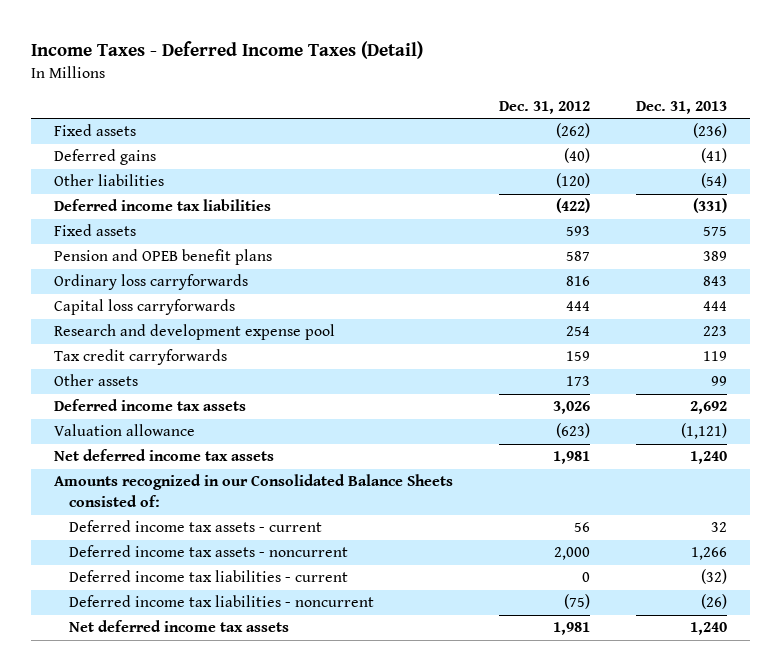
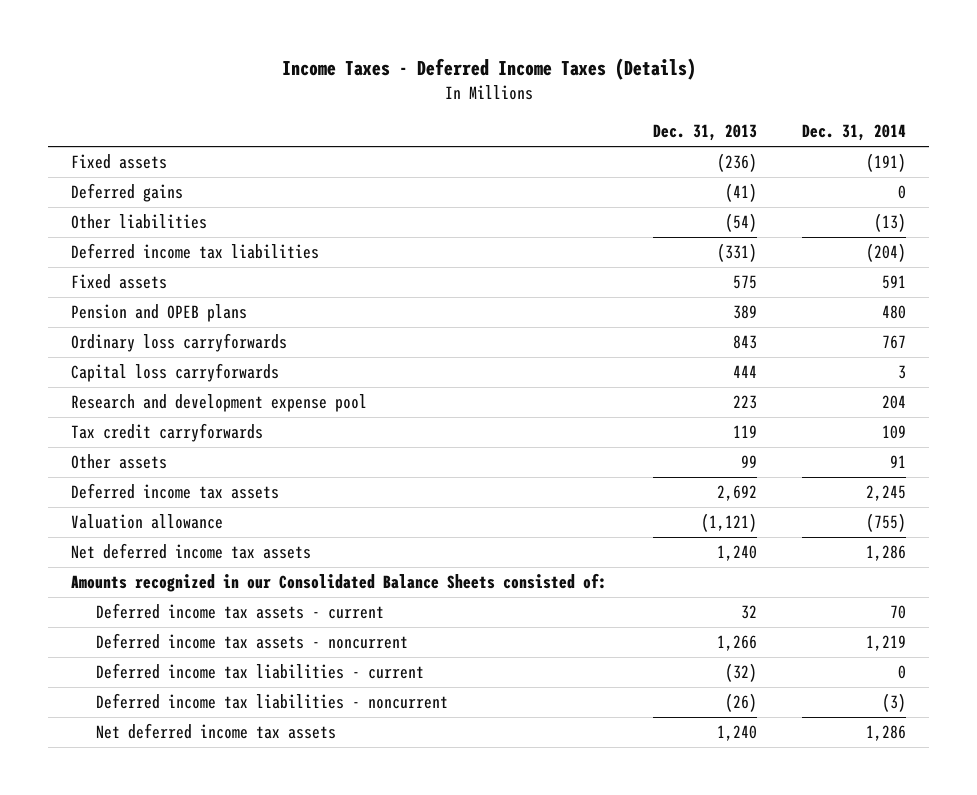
[31,41,424,60] Income Taxes - Deferred Income Taxes (Detail) -> [281,58,696,81] Income Taxes - Deferred Income Taxes (Details)
[499,100,591,114] Dec. 31, 2012 -> none
none -> [802,124,907,142] Dec. 31, 2014
[54,249,273,266] Pension and OPEB benefit plans -> [70,304,247,323] Pension and OPEB plans

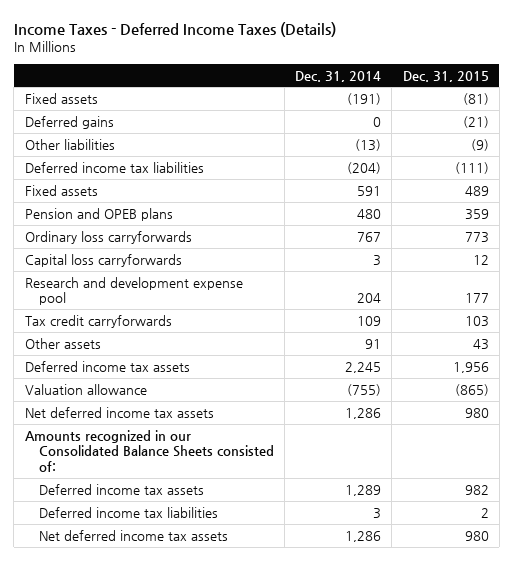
[652,124,757,142] Dec. 31, 2013 -> none
none -> [402,70,489,82] Dec. 31, 2015
[95,603,384,620] Deferred income tax assets - current -> none
[95,663,424,680] Deferred income tax liabilities - current -> none
[95,633,408,650] Deferred income tax assets - noncurrent -> [39,483,205,495] Deferred income tax assets
[866,635,907,652] 1,219 -> [345,484,382,496] 1,289
[95,693,448,710] Deferred income tax liabilities - noncurrent -> [39,506,219,518] Deferred income tax liabilities
[882,693,907,713] (3) -> [373,507,382,519] 3

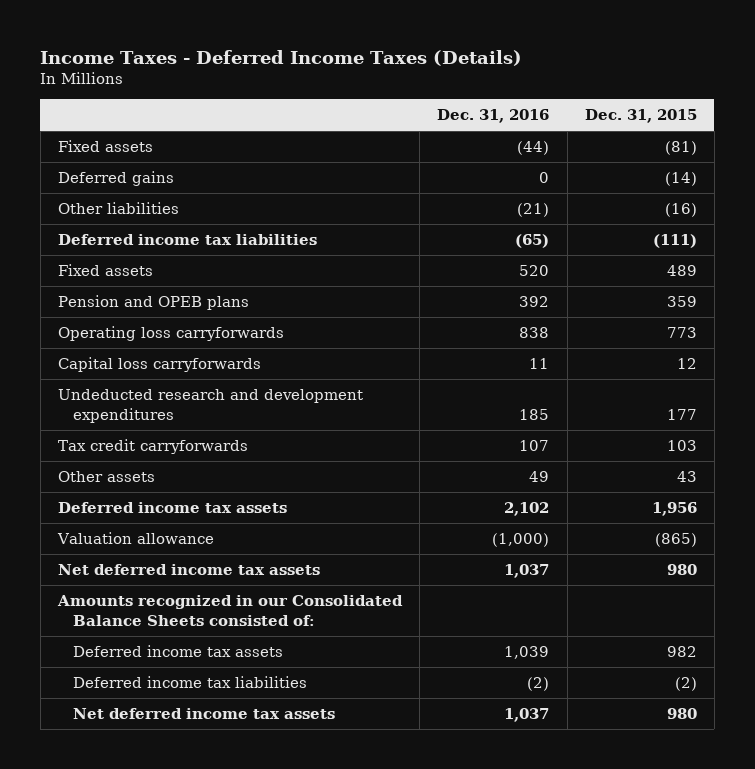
[295,70,382,82] Dec. 31, 2014 -> none
none -> [437,109,550,124] Dec. 31, 2016
[462,115,489,128] (21) -> [664,172,697,187] (14)
[470,138,489,151] (9) -> [664,203,697,218] (16)
[24,230,192,244] Ordinary loss carryforwards -> [57,326,284,342] Operating loss carryforwards
[24,276,243,306] Research and development expense pool -> [57,389,363,423] Undeducted research and development expenditures
[480,507,489,518] 2 -> [674,677,697,692] (2)

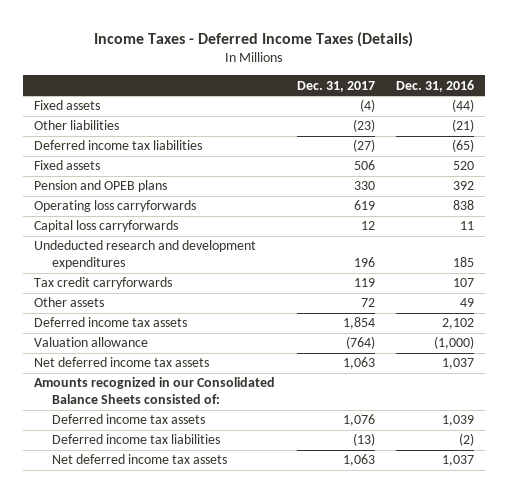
[584,109,697,124] Dec. 31, 2015 -> none
none -> [296,80,375,92] Dec. 31, 2017
[57,171,174,187] Deferred gains -> none

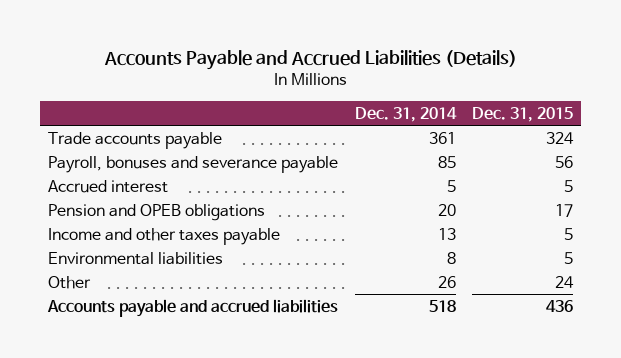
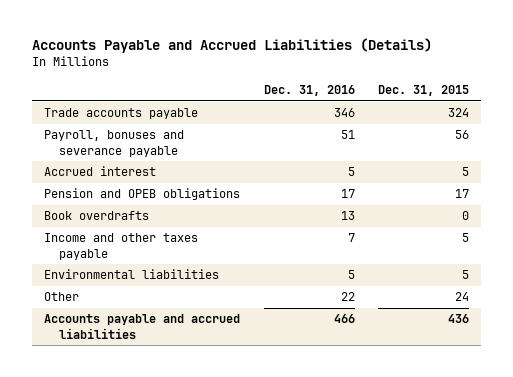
[354,106,457,122] Dec. 31, 2014 -> none
none -> [263,84,355,96] Dec. 31, 2016
none -> [43,211,149,221] Book overdrafts

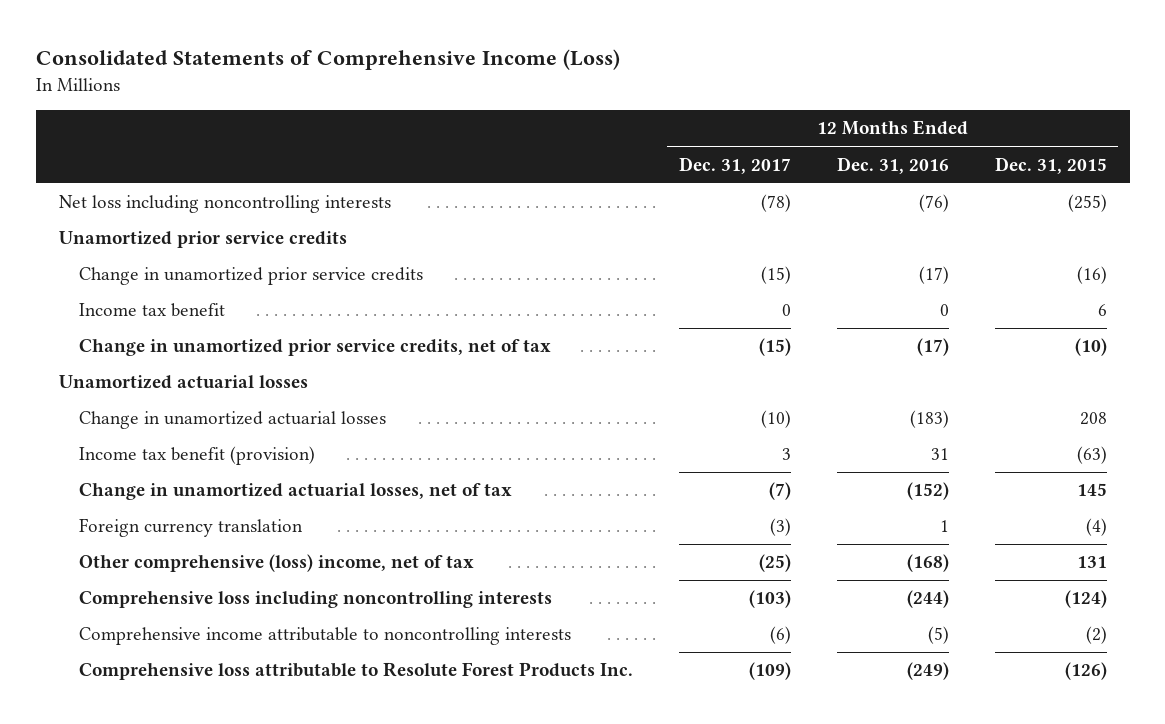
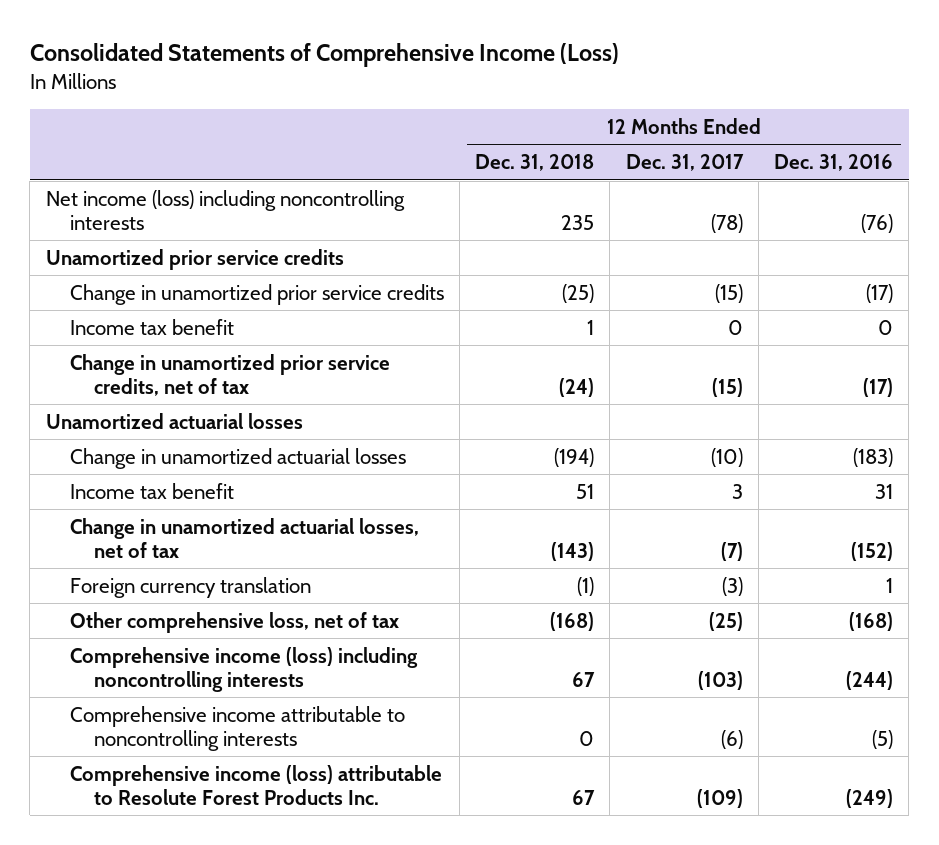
[994,156,1107,174] Dec. 31, 2015 -> none
none -> [475,153,595,171] Dec. 31, 2018
[58,195,391,214] Net loss including noncontrolling interests -> [45,189,405,230] Net income (loss) including noncontrolling interests
[78,446,315,466] Income tax benefit (provision) -> [69,482,234,499] Income tax benefit
[78,554,474,573] Other comprehensive (loss) income, net of tax -> [69,611,399,633] Other comprehensive loss, net of tax
[78,591,552,609] Comprehensive loss including noncontrolling interests -> [69,646,418,692] Comprehensive income (loss) including noncontrolling interests
[78,662,633,681] Comprehensive loss attributable to Resolute Forest Products Inc. -> [69,764,442,805] Comprehensive income (loss) attributable to Resolute Forest Products Inc.

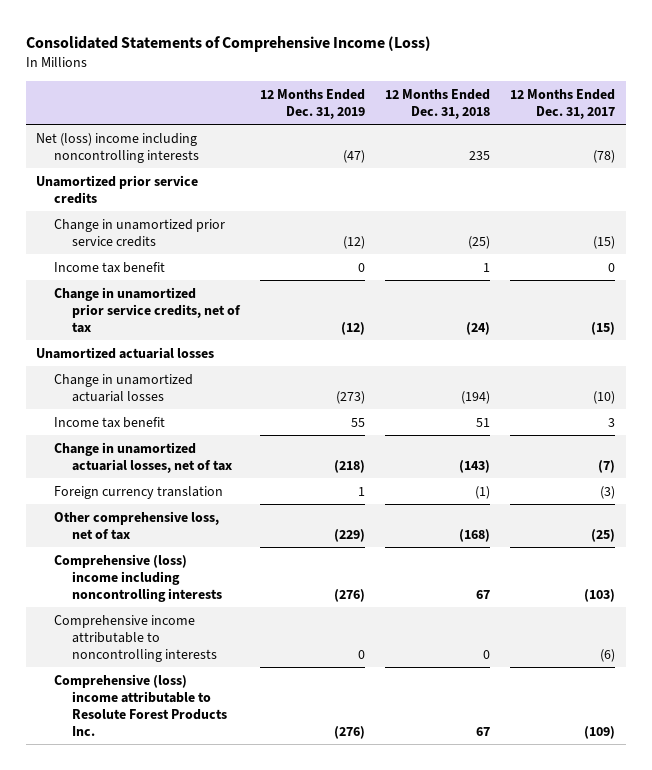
[774,153,894,171] Dec. 31, 2016 -> none
none -> [260,88,366,119] 12 Months Ended Dec. 31, 2019
[45,189,405,230] Net income (loss) including noncontrolling interests -> [36,132,200,163] Net (loss) income including noncontrolling interests
[69,646,418,692] Comprehensive income (loss) including noncontrolling interests -> [54,553,223,602] Comprehensive (loss) income including noncontrolling interests
[69,764,442,805] Comprehensive income (loss) attributable to Resolute Forest Products Inc. -> [54,673,228,736] Comprehensive (loss) income attributable to Resolute Forest Products Inc.

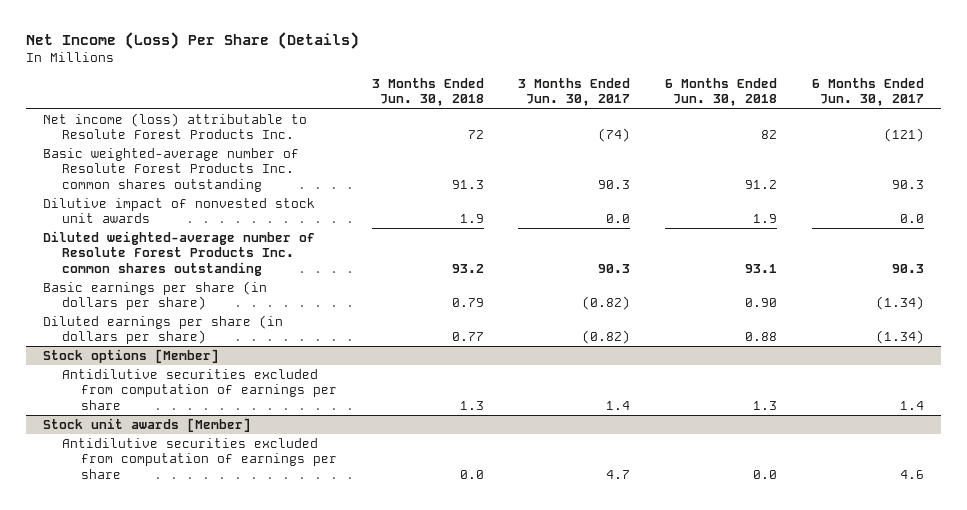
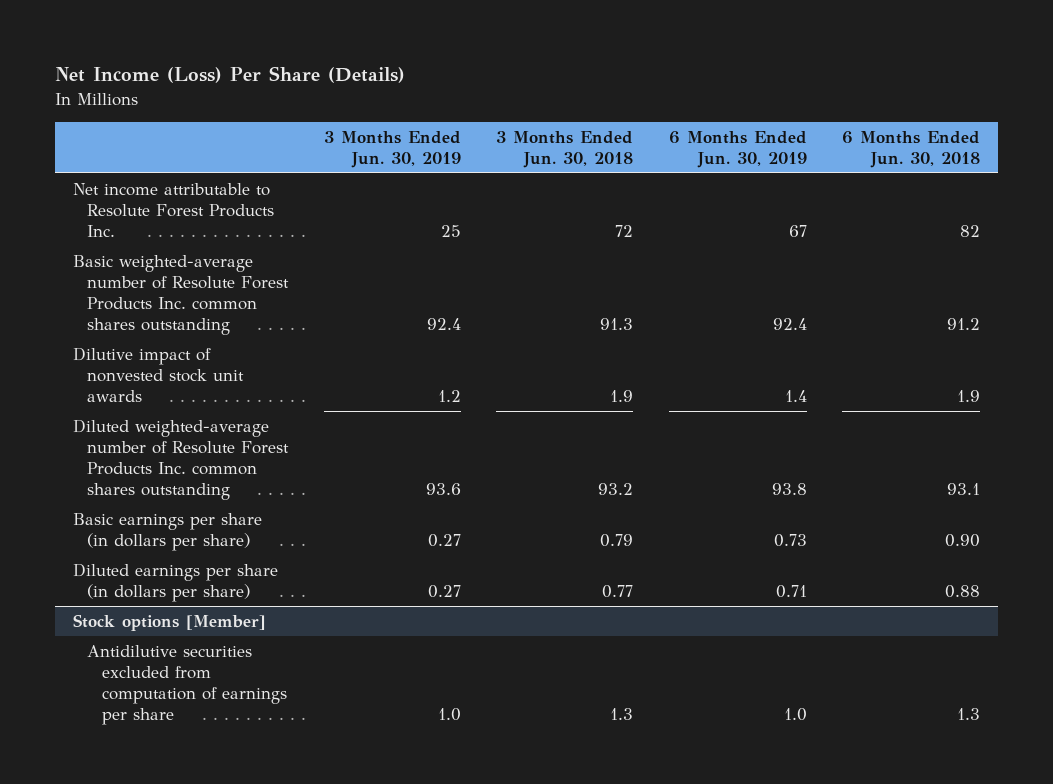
[518,77,631,107] 3 Months Ended Jun. 30, 2017 -> none
[812,77,925,107] 6 Months Ended Jun. 30, 2017 -> none
none -> [323,130,461,168] 3 Months Ended Jun. 30, 2019
none -> [668,130,807,168] 6 Months Ended Jun. 30, 2019
[43,112,308,140] Net income (loss) attributable to Resolute Forest Products Inc. -> [72,183,275,238] Net income attributable to Resolute Forest Products Inc.
[43,417,252,432] Stock unit awards [Member] -> none
[61,437,337,480] Antidilutive securities excluded from computation of earnings per share -> none

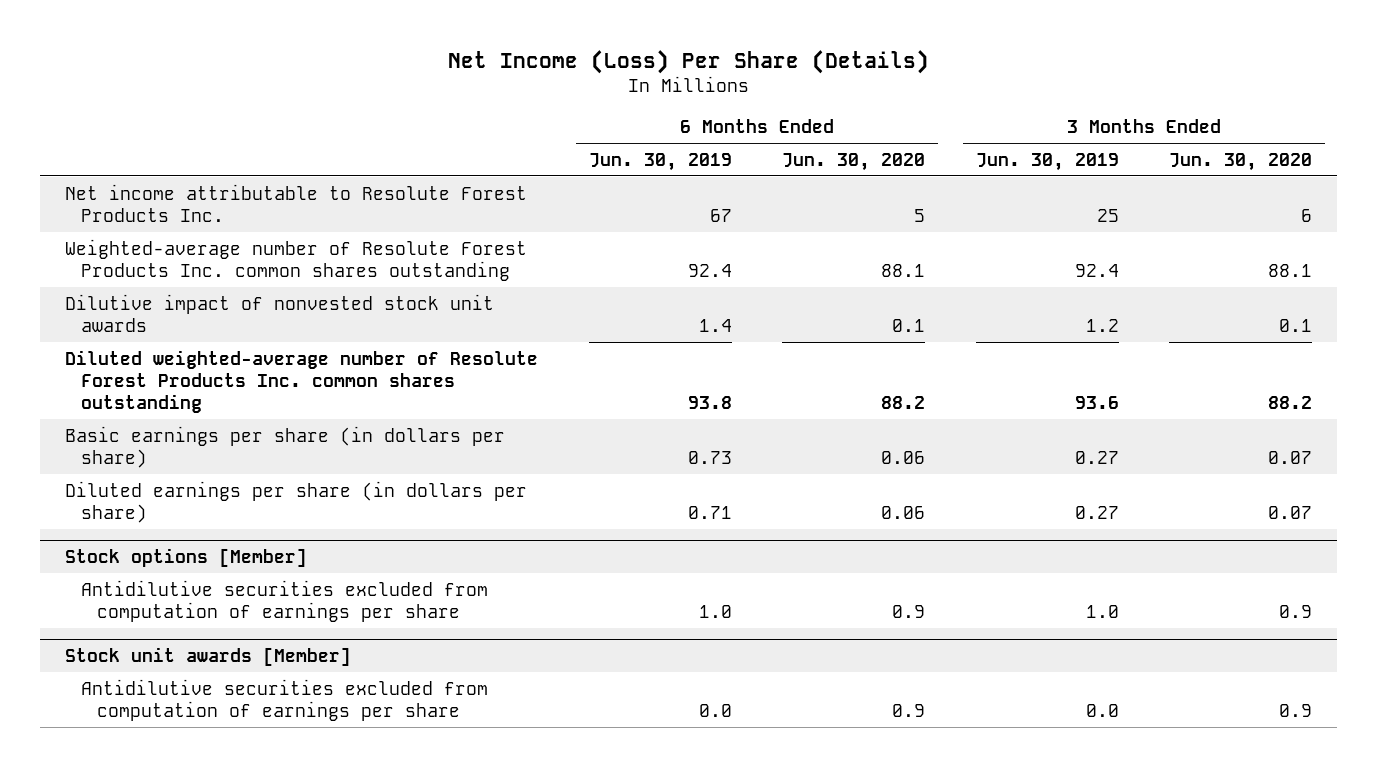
[496,130,634,168] 3 Months Ended Jun. 30, 2018 -> none
[842,130,981,168] 6 Months Ended Jun. 30, 2018 -> none
none -> [782,152,926,171] Jun. 30, 2020
none -> [1169,152,1313,171] Jun. 30, 2020
[72,255,290,336] Basic weighted-average number of Resolute Forest Products Inc. common shares outstanding -> [65,238,528,281] Weighted-average number of Resolute Forest Products Inc. common shares outstanding
none -> [65,646,352,666] Stock unit awards [Member]
none -> [81,678,489,721] Antidilutive securities excluded from computation of earnings per share

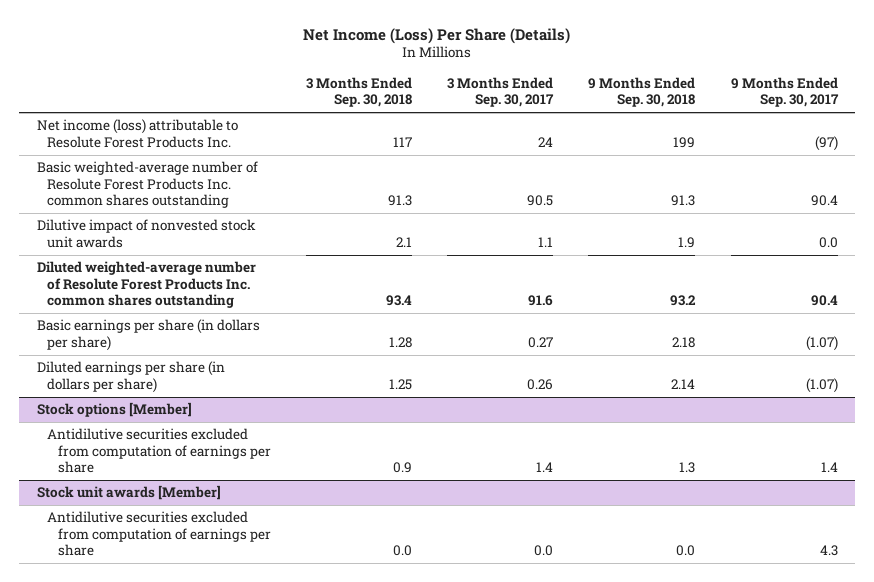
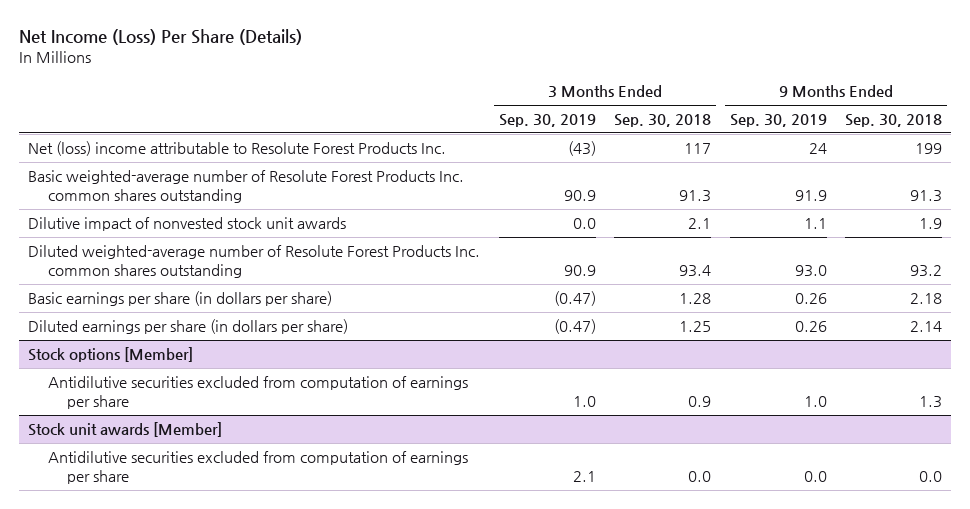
[447,77,555,108] 3 Months Ended Sep. 30, 2017 -> none
[730,77,839,108] 9 Months Ended Sep. 30, 2017 -> none
none -> [498,114,596,128] Sep. 30, 2019
none -> [729,114,827,128] Sep. 30, 2019
[36,119,238,148] Net income (loss) attributable to Resolute Forest Products Inc. -> [28,141,447,157] Net (loss) income attributable to Resolute Forest Products Inc.

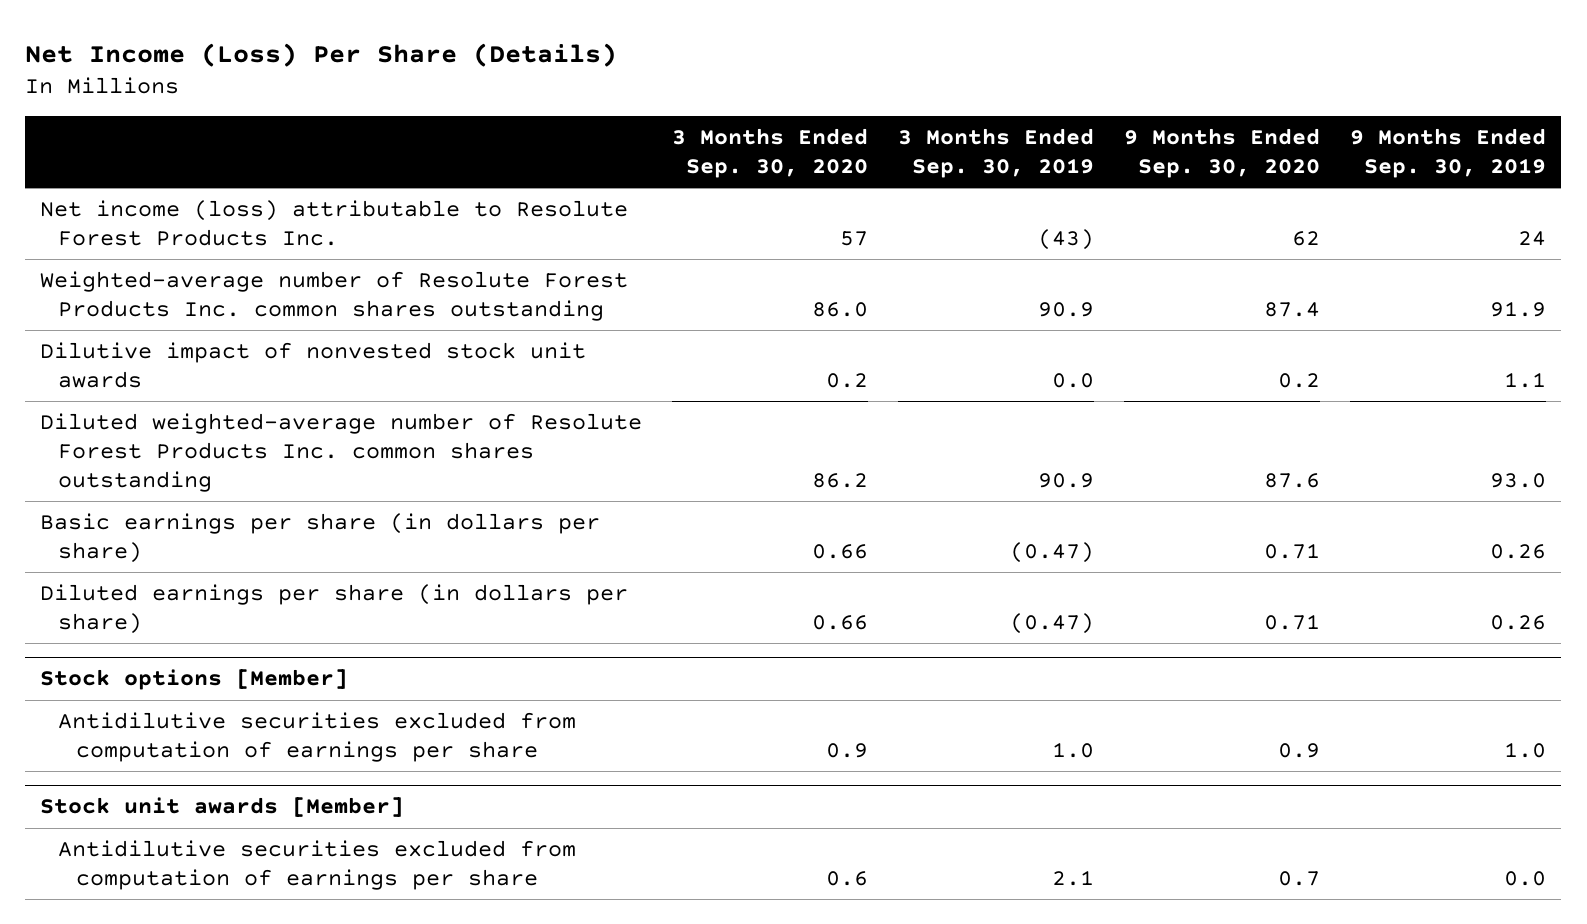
[614,114,712,128] Sep. 30, 2018 -> none
[845,114,943,128] Sep. 30, 2018 -> none
none -> [672,128,869,179] 3 Months Ended Sep. 30, 2020
none -> [1124,128,1321,179] 9 Months Ended Sep. 30, 2020
[28,141,447,157] Net (loss) income attributable to Resolute Forest Products Inc. -> [40,199,629,246] Net income (loss) attributable to Resolute Forest Products Inc.
[28,170,465,203] Basic weighted-average number of Resolute Forest Products Inc. common shares outstanding -> [40,270,629,321] Weighted-average number of Resolute Forest Products Inc. common shares outstanding

